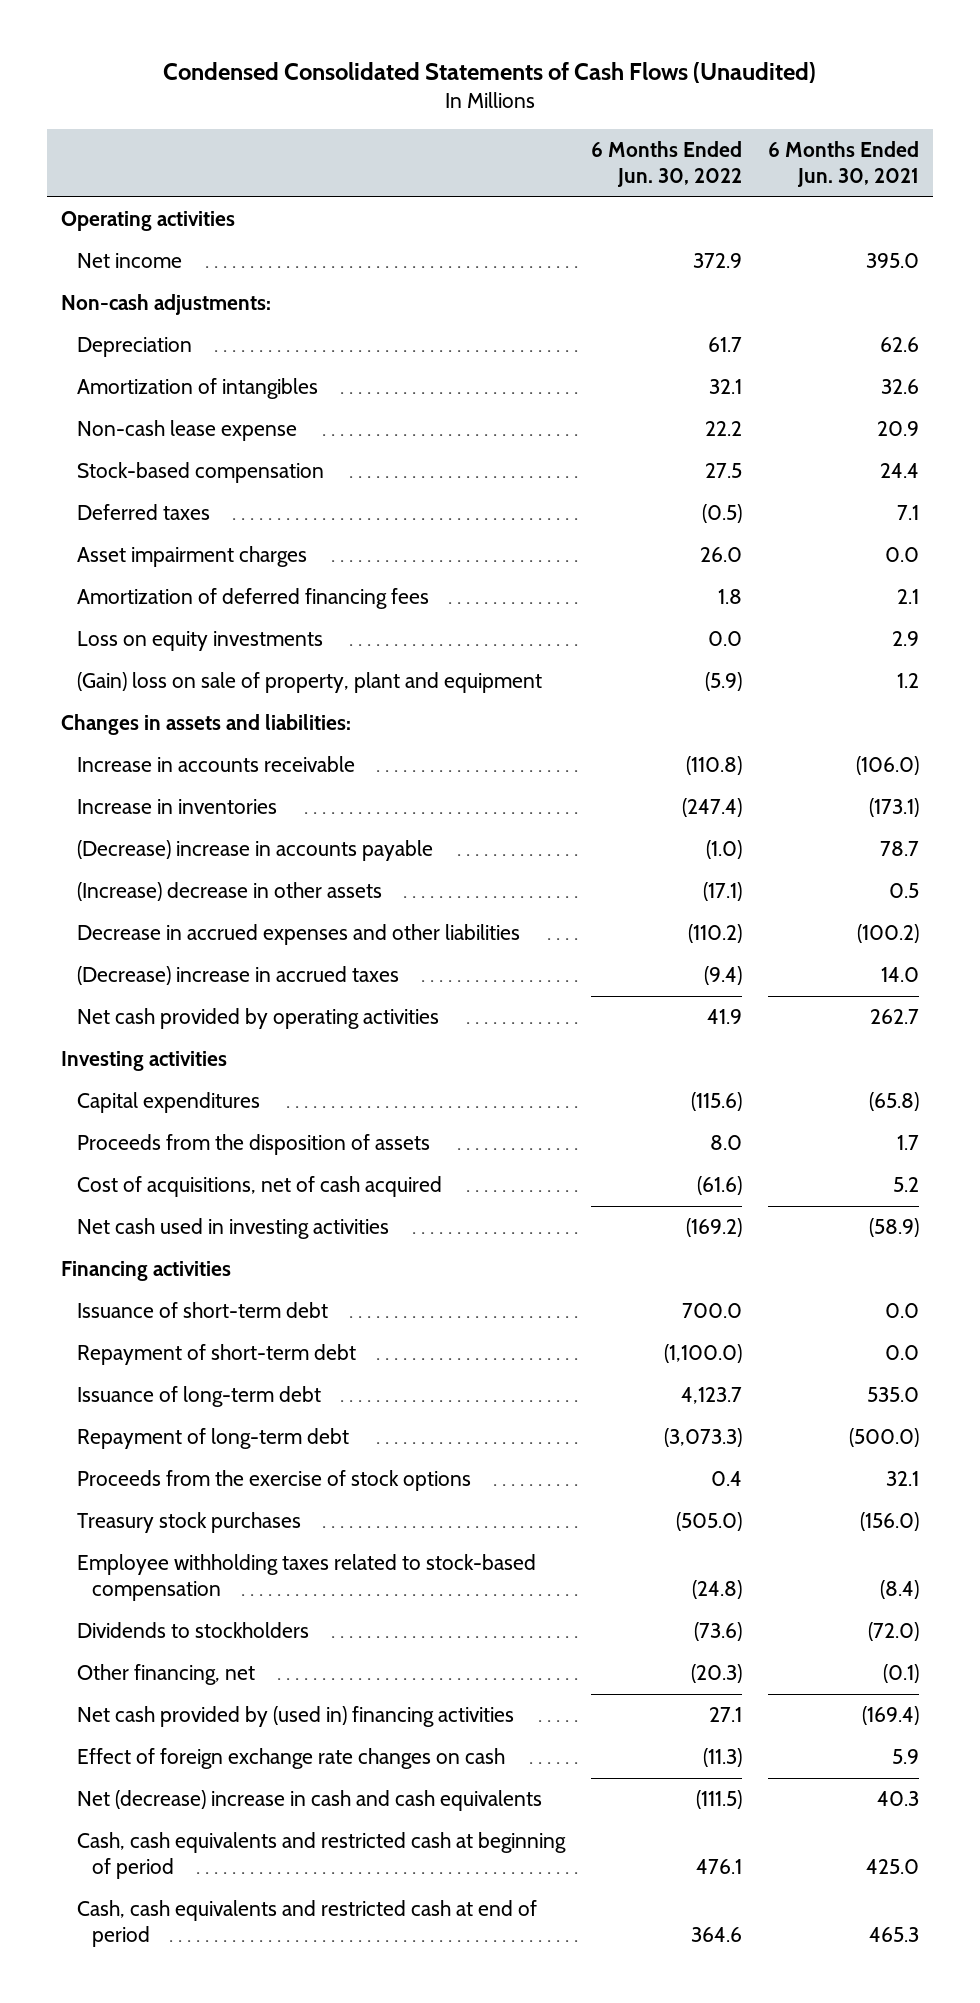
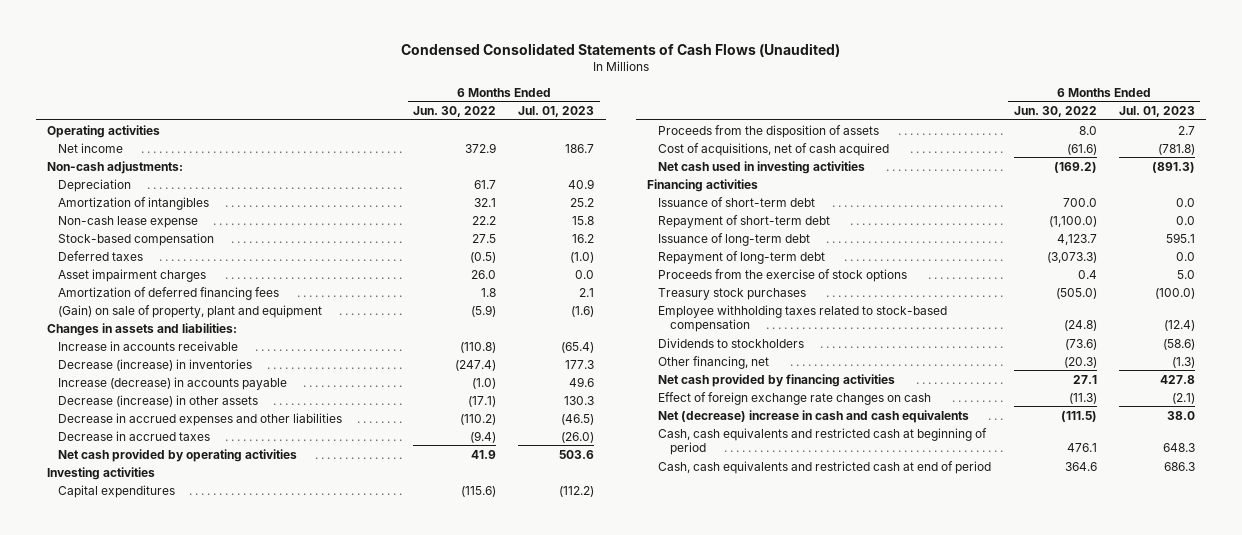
[768,141,920,188] 6 Months Ended Jun. 30, 2021 -> none
none -> [518,105,595,117] Jul. 01, 2023
[76,631,323,652] Loss on equity investments -> none
[76,672,542,694] (Gain) loss on sale of property, plant and equipment -> [58,304,323,318] (Gain) on sale of property, plant and equipment
[76,799,277,815] Increase in inventories -> [58,358,253,371] Decrease (increase) in inventories
[76,840,433,862] (Decrease) increase in accounts payable -> [58,376,288,390] Increase (decrease) in accounts payable
[76,882,382,902] (Increase) decrease in other assets -> [58,394,259,407] Decrease (increase) in other assets
[76,966,399,986] (Decrease) increase in accrued taxes -> [58,430,211,441] Decrease in accrued taxes
[76,1706,514,1728] Net cash provided by (used in) financing activities -> [658,373,896,387] Net cash provided by financing activities

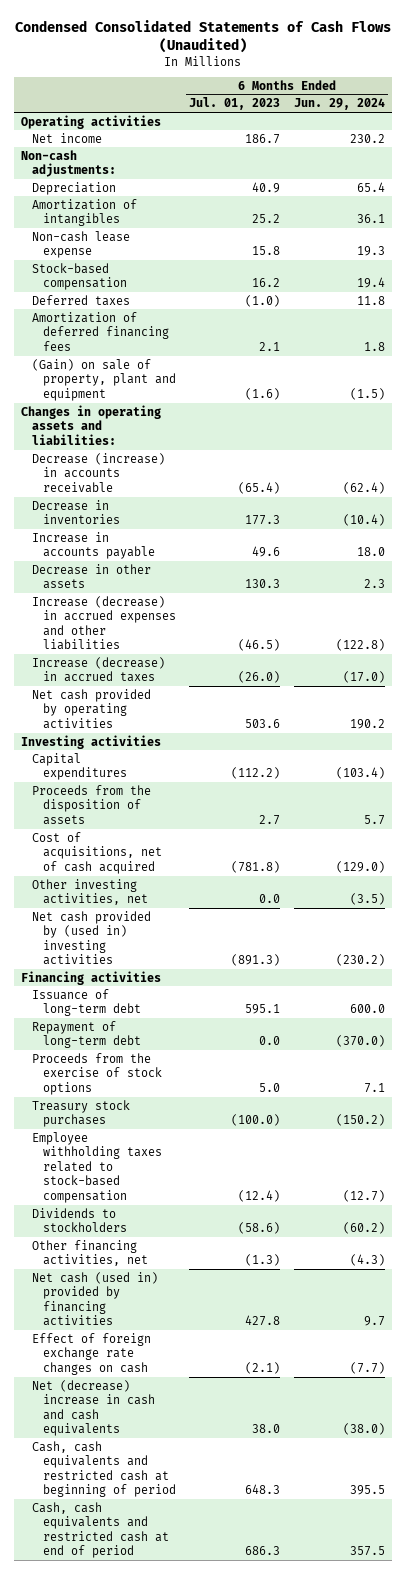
[413,105,497,117] Jun. 30, 2022 -> none
none -> [293,98,385,111] Jun. 29, 2024
[58,268,207,282] Asset impairment charges -> none
[46,322,237,336] Changes in assets and liabilities: -> [20,404,161,445] Changes in operating assets and liabilities:
[58,340,239,351] Increase in accounts receivable -> [31,452,165,493] Decrease (increase) in accounts receivable
[58,358,253,371] Decrease (increase) in inventories -> [31,499,121,525] Decrease in inventories
[58,376,288,390] Increase (decrease) in accounts payable -> [31,531,156,560] Increase in accounts payable
[58,394,259,407] Decrease (increase) in other assets -> [31,563,151,590] Decrease in other assets
[58,412,343,426] Decrease in accrued expenses and other liabilities -> [31,595,177,651] Increase (decrease) in accrued expenses and other liabilities
[58,430,211,441] Decrease in accrued taxes -> [31,656,165,683] Increase (decrease) in accrued taxes
none -> [31,878,149,906] Other investing activities, net
[658,160,866,174] Net cash used in investing activities -> [31,910,151,966] Net cash provided by (used in) investing activities
[658,196,816,207] Issuance of short-term debt -> none
[658,214,831,228] Repayment of short-term debt -> none
[658,355,770,369] Other financing, net -> [31,1239,149,1267] Other financing activities, net
[658,373,896,387] Net cash provided by financing activities -> [31,1271,158,1327] Net cash (used in) provided by financing activities

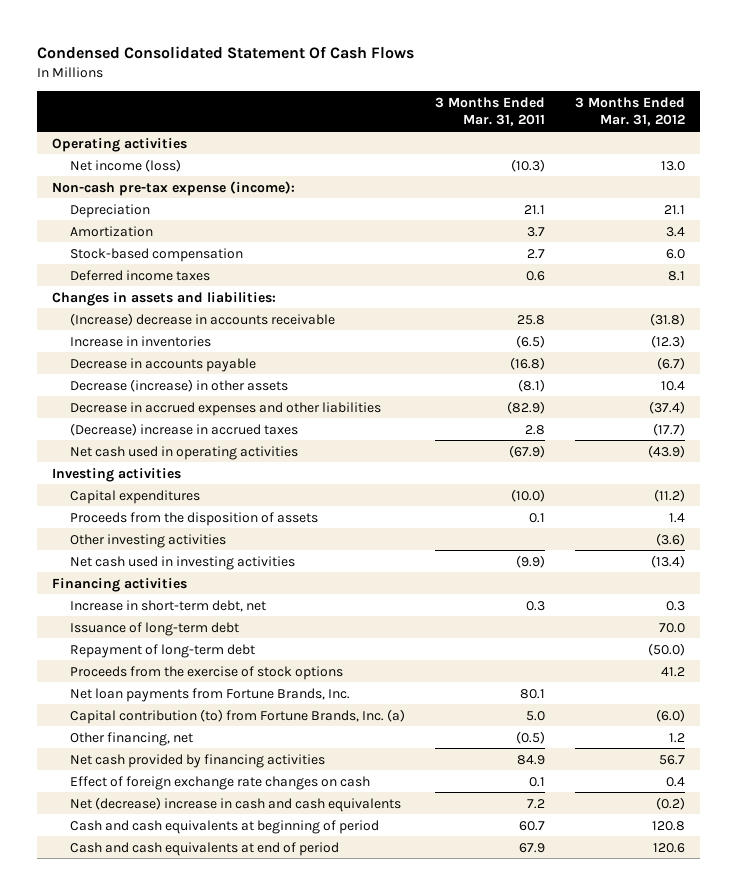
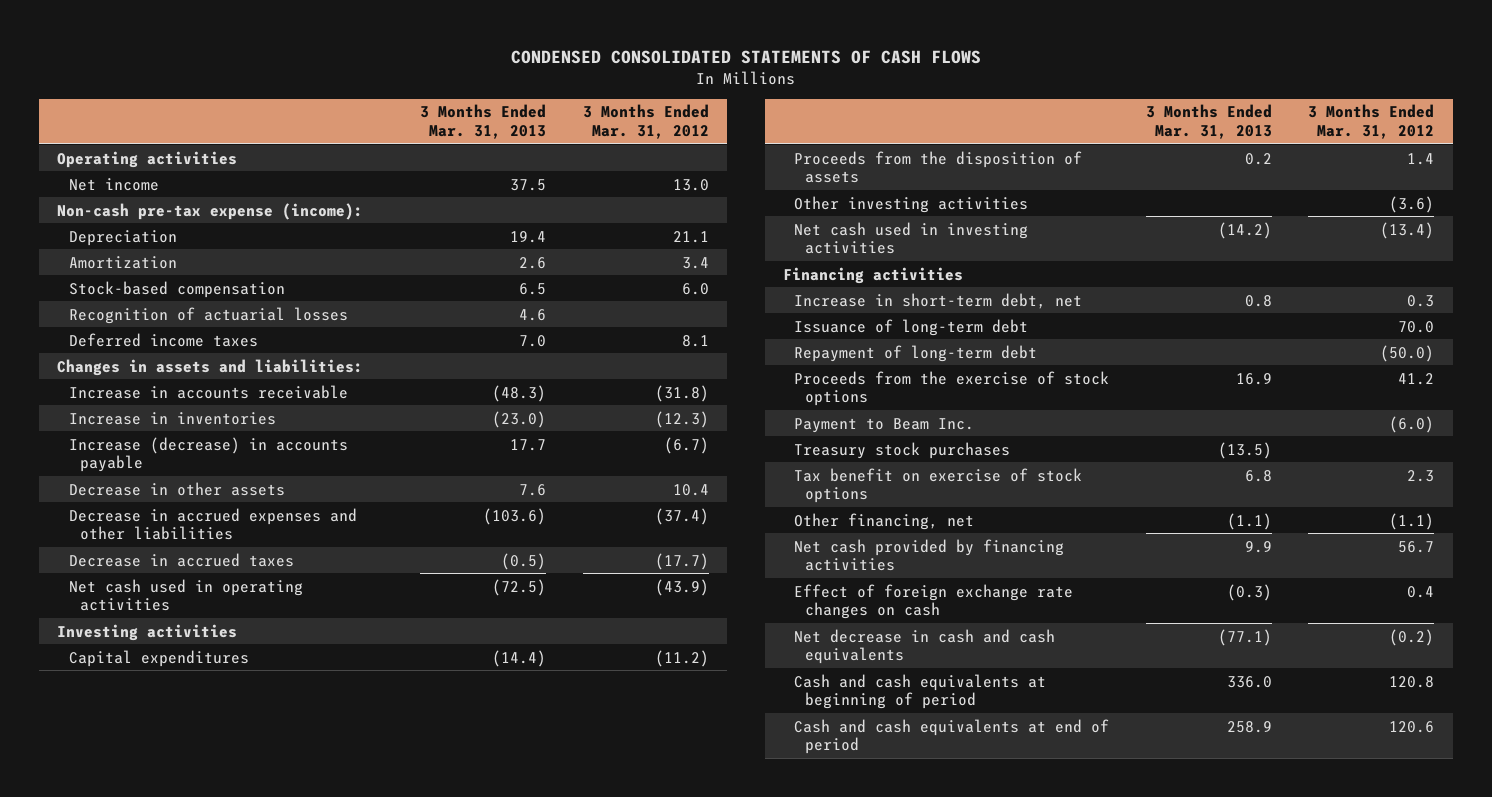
[36,46,414,60] Condensed Consolidated Statement Of Cash Flows -> [510,49,981,64] CONDENSED CONSOLIDATED STATEMENTS OF CASH FLOWS
[434,97,545,127] 3 Months Ended Mar. 31, 2011 -> none
none -> [420,104,547,139] 3 Months Ended Mar. 31, 2013
[69,158,181,172] Net income (loss) -> [68,177,159,191] Net income
none -> [68,306,348,324] Recognition of actuarial losses
[69,312,335,326] (Increase) decrease in accounts receivable -> [68,384,348,399] Increase in accounts receivable
[69,357,256,372] Decrease in accounts payable -> [68,436,348,472] Increase (decrease) in accounts payable
[69,378,288,392] Decrease (increase) in other assets -> [68,481,285,496] Decrease in other assets
[69,422,298,436] (Decrease) increase in accrued taxes -> [68,552,294,567] Decrease in accrued taxes
[69,687,350,702] Net loan payments from Fortune Brands, Inc. -> none
[69,708,405,724] Capital contribution (to) from Fortune Brands, Inc. (a) -> none
none -> [794,417,975,433] Payment to Beam Inc.
none -> [794,441,1011,459] Treasury stock purchases
none -> [794,467,1083,503] Tax benefit on exercise of stock options
[669,732,686,743] 1.2 -> [1389,512,1435,530] (1.1)
[69,796,401,812] Net (decrease) increase in cash and cash equivalents -> [794,628,1056,664] Net decrease in cash and cash equivalents

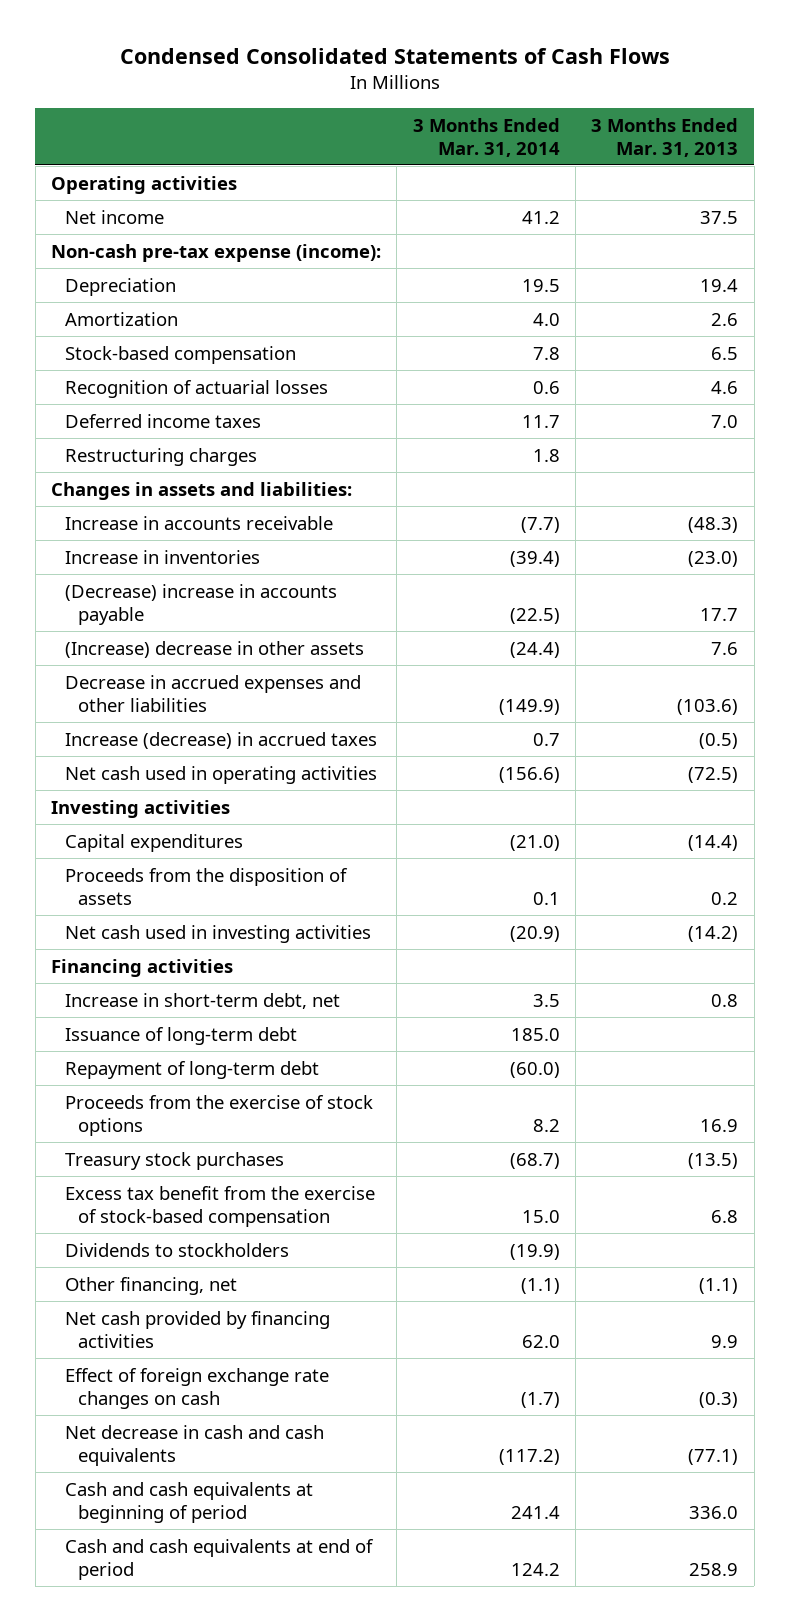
[510,49,981,64] CONDENSED CONSOLIDATED STATEMENTS OF CASH FLOWS -> [119,48,670,65] Condensed Consolidated Statements of Cash Flows
[582,104,709,139] 3 Months Ended Mar. 31, 2012 -> none
none -> [412,117,560,157] 3 Months Ended Mar. 31, 2014
none -> [64,447,257,466] Restructuring charges
[68,436,348,472] Increase (decrease) in accounts payable -> [64,583,337,625] (Decrease) increase in accounts payable
[68,481,285,496] Decrease in other assets -> [64,640,364,658] (Increase) decrease in other assets
[68,552,294,567] Decrease in accrued taxes -> [64,731,377,749] Increase (decrease) in accrued taxes
[794,195,1029,213] Other investing activities -> none
[794,417,975,433] Payment to Beam Inc. -> none
[794,467,1083,503] Tax benefit on exercise of stock options -> [64,1185,375,1227] Excess tax benefit from the exercise of stock-based compensation
none -> [64,1242,289,1257] Dividends to stockholders

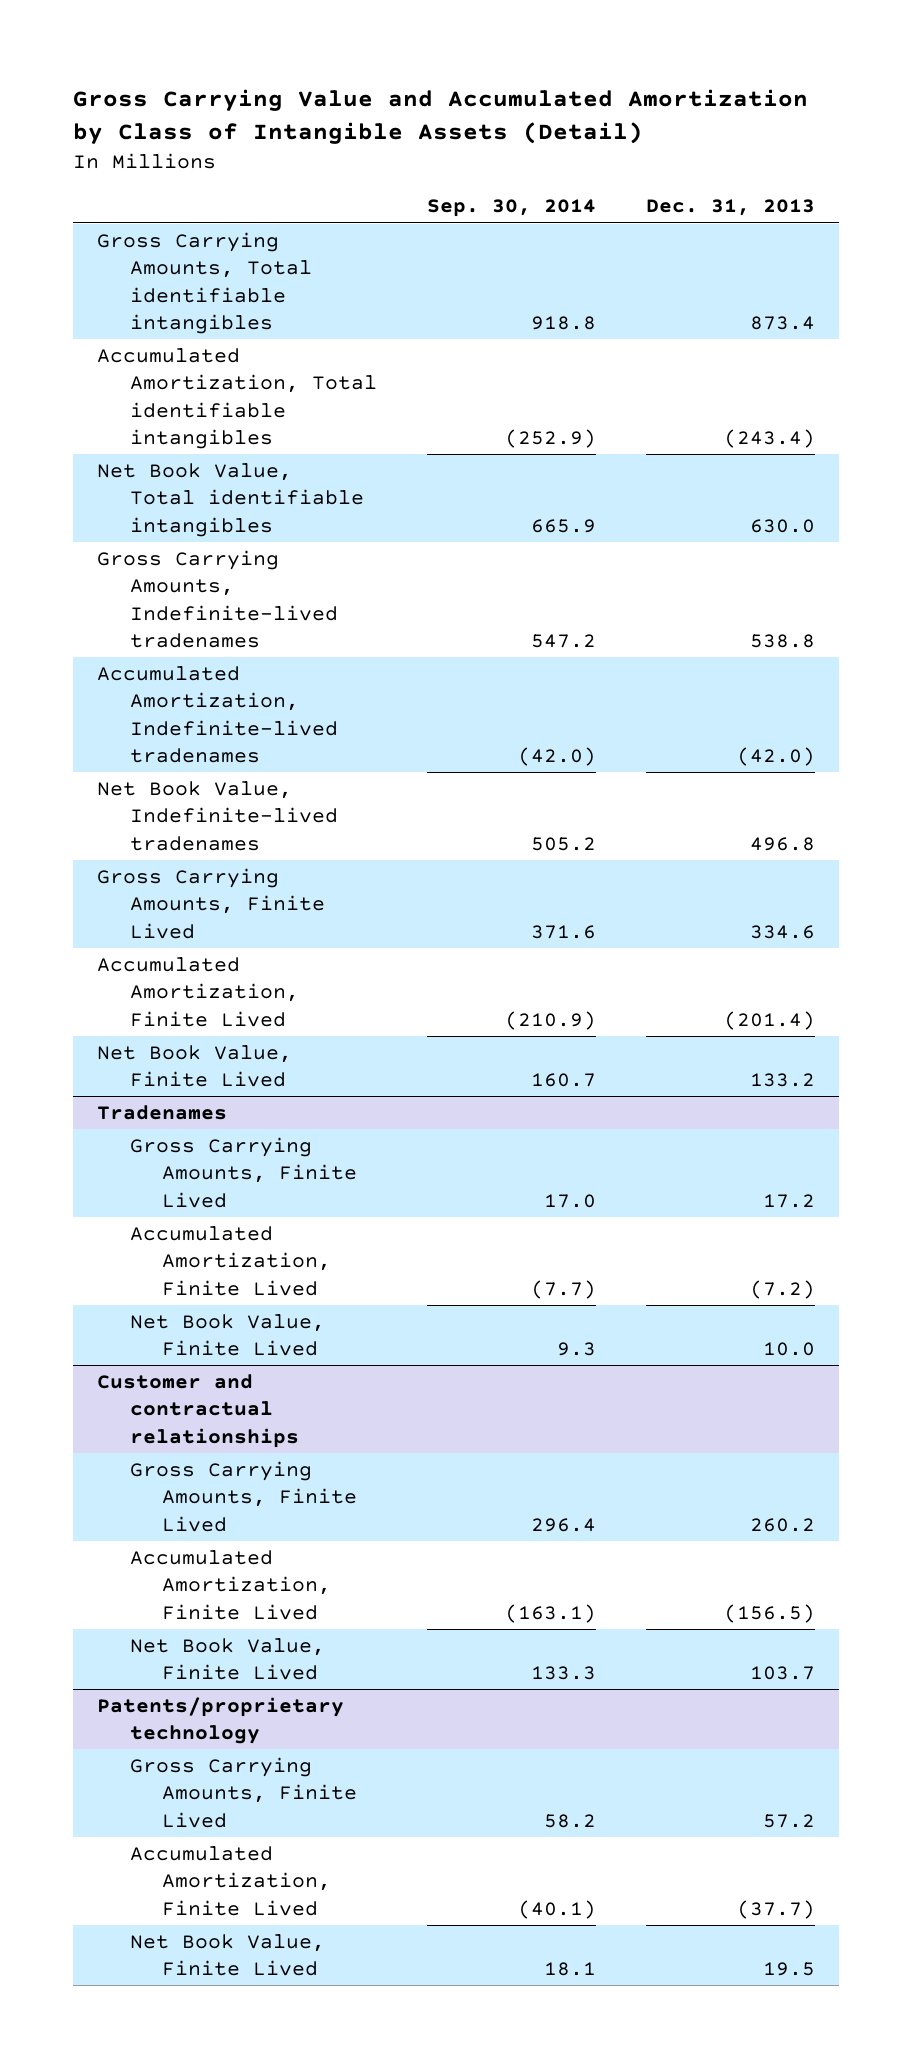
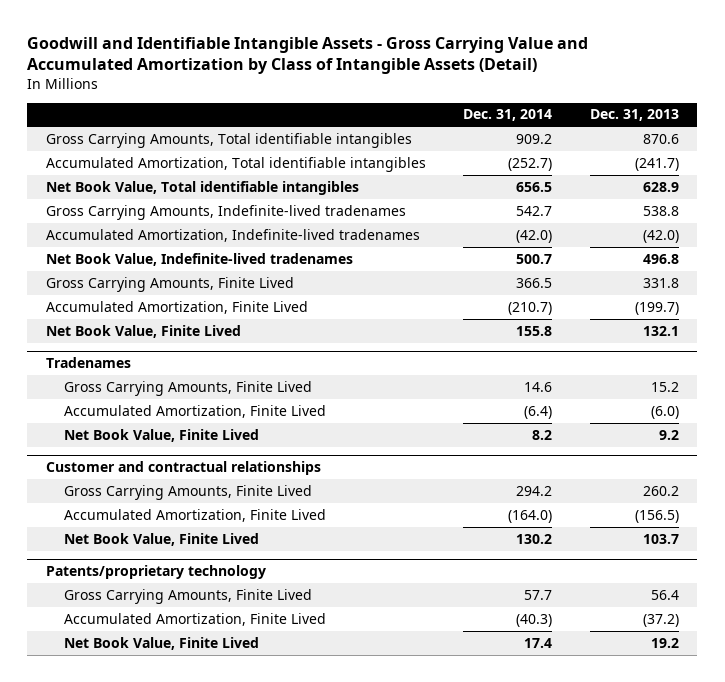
[72,88,808,145] Gross Carrying Value and Accumulated Amortization by Class of Intangible Assets (Detail) -> [27,36,589,75] Goodwill and Identifiable Intangible Assets - Gross Carrying Value and Accumulated Amortization by Class of Intangible Assets (Detail)
[426,199,596,218] Sep. 30, 2014 -> none
none -> [463,109,553,122] Dec. 31, 2014
[749,316,815,331] 873.4 -> [642,133,679,144] 870.6
[723,429,815,449] (243.4) -> [634,157,679,171] (241.7)
[749,518,815,533] 630.0 -> [642,181,679,192] 628.9
[749,924,815,939] 334.6 -> [642,277,679,288] 331.8
[723,1010,815,1030] (201.4) -> [634,301,679,315] (199.7)
[749,1073,815,1088] 133.2 -> [642,325,679,336] 132.1
[762,1193,815,1208] 17.2 -> [650,381,679,392] 15.2
[749,1279,815,1299] (7.2) -> [650,405,679,419] (6.0)
[762,1342,815,1357] 10.0 -> [658,429,679,440] 9.2
[762,1813,815,1828] 57.2 -> [650,589,679,600] 56.4
[736,1899,815,1919] (37.7) -> [642,613,679,627] (37.2)
[762,1962,815,1977] 19.5 -> [650,637,679,648] 19.2

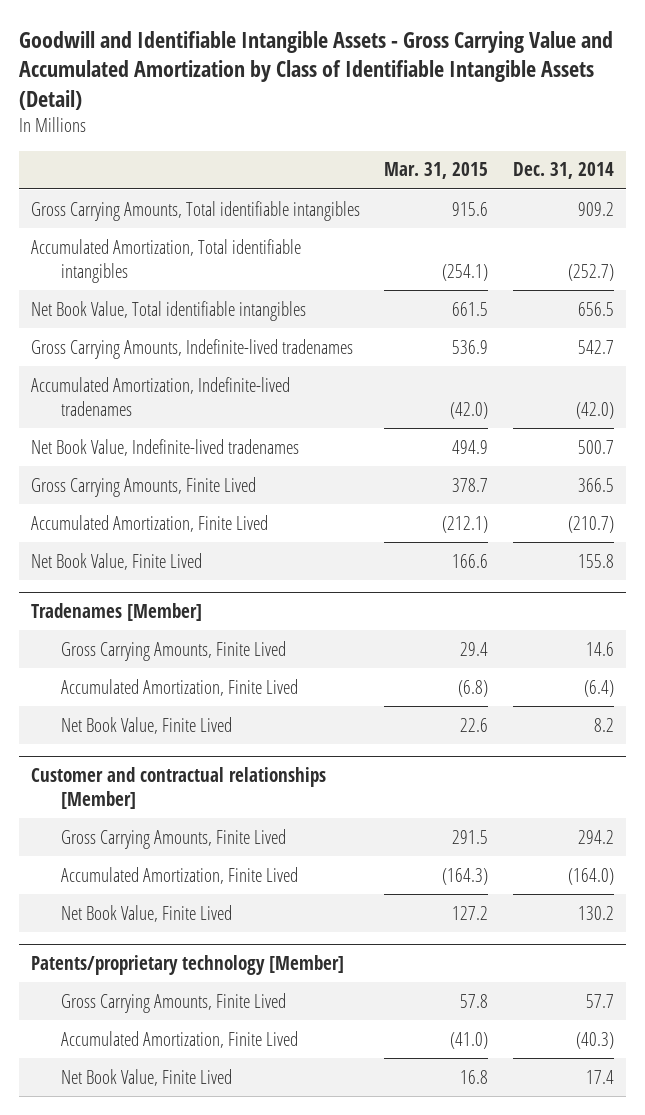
[27,36,589,75] Goodwill and Identifiable Intangible Assets - Gross Carrying Value and Accumulated Amortization by Class of Intangible Assets (Detail) -> [18,30,613,110] Goodwill and Identifiable Intangible Assets - Gross Carrying Value and Accumulated Amortization by Class of Identifiable Intangible Assets (Detail)
[589,109,679,122] Dec. 31, 2013 -> none
none -> [384,162,489,180] Mar. 31, 2015
[46,357,132,369] Tradenames -> [30,602,202,621] Tradenames [Member]
[46,461,322,476] Customer and contractual relationships -> [30,766,326,809] Customer and contractual relationships [Member]
[46,565,267,580] Patents/proprietary technology -> [30,954,344,975] Patents/proprietary technology [Member]

